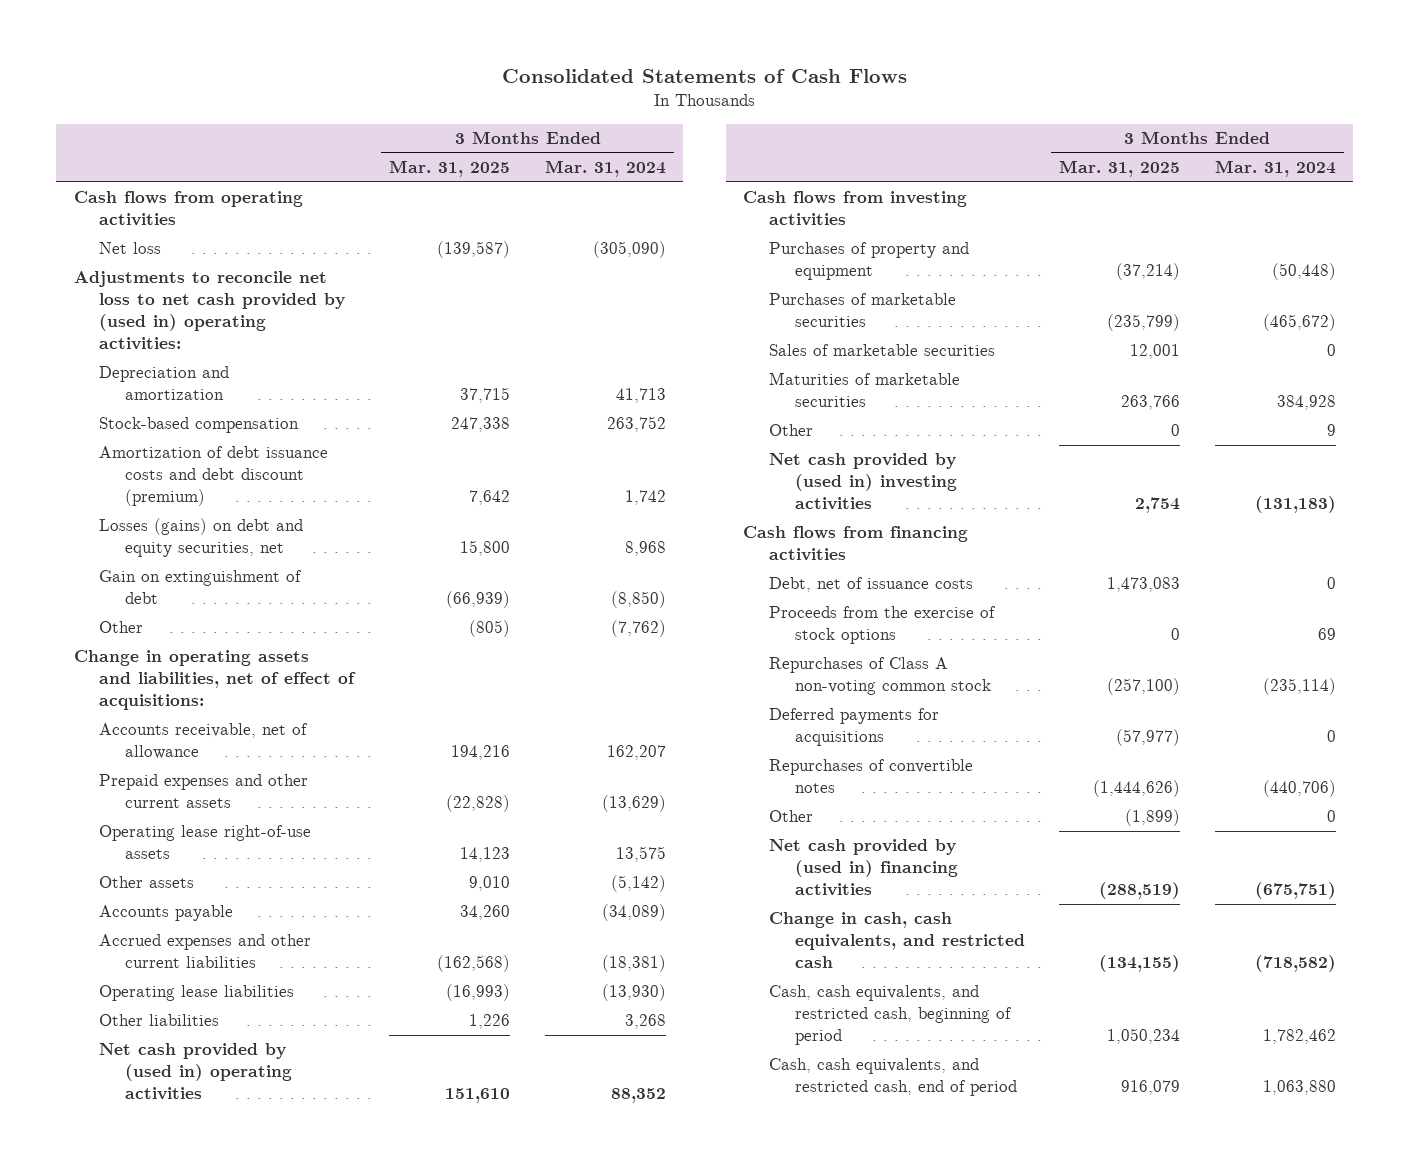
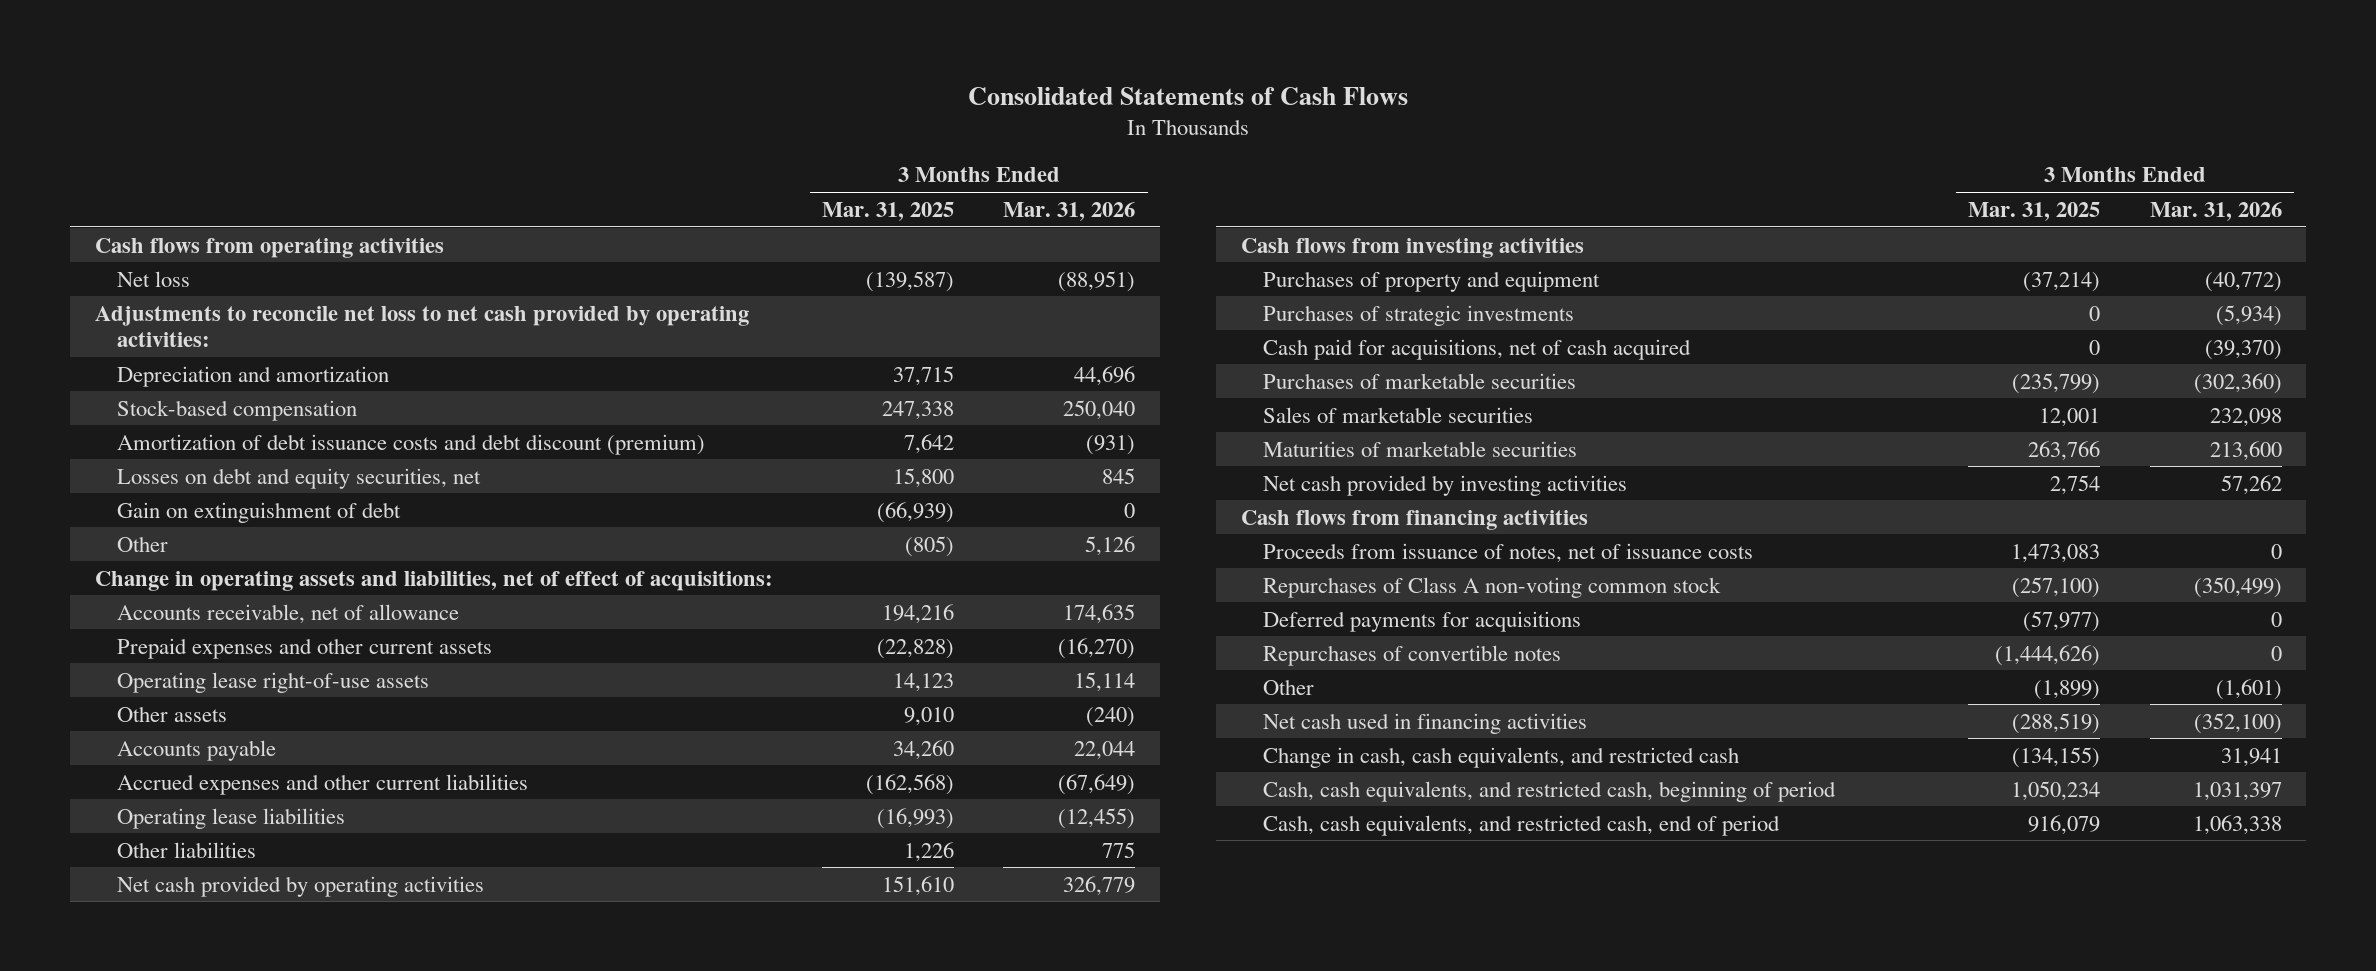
[544,160,666,178] Mar. 31, 2024 -> none
none -> [1003,201,1136,221] Mar. 31, 2026
[73,271,346,350] Adjustments to reconcile net loss to net cash provided by (used in) operating activities: -> [94,305,749,348] Adjustments to reconcile net loss to net cash provided by operating activities:
[99,518,304,558] Losses (gains) on debt and equity securities, net -> [117,467,482,489] Losses on debt and equity securities, net
[99,1043,293,1101] Net cash provided by (used in) operating activities -> [117,875,485,897] Net cash provided by operating activities
none -> [1263,304,1575,326] Purchases of strategic investments
none -> [1263,338,1692,360] Cash paid for acquisitions, net of cash acquired
[769,424,814,437] Other -> none
[769,453,957,511] Net cash provided by (used in) investing activities -> [1263,474,1628,496] Net cash provided by investing activities
[769,606,997,645] Proceeds from the exercise of stock options -> none
[769,577,974,593] Debt, net of issuance costs -> [1263,542,1754,563] Proceeds from issuance of notes, net of issuance costs
[769,839,958,897] Net cash provided by (used in) financing activities -> [1263,712,1588,734] Net cash used in financing activities

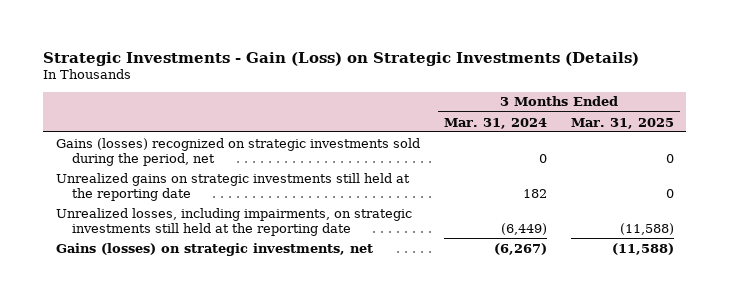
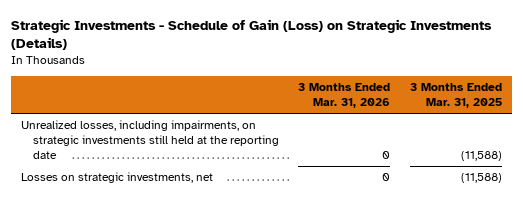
[43,51,640,66] Strategic Investments - Gain (Loss) on Strategic Investments (Details) -> [11,18,493,51] Strategic Investments - Schedule of Gain (Loss) on Strategic Investments (Details)
[443,117,547,129] Mar. 31, 2024 -> none
none -> [298,83,391,109] 3 Months Ended Mar. 31, 2026
[55,137,420,166] Gains (losses) recognized on strategic investments sold during the period, net -> none
[55,172,410,201] Unrealized gains on strategic investments still held at the reporting date -> none
[55,242,373,256] Gains (losses) on strategic investments, net -> [21,172,214,184] Losses on strategic investments, net

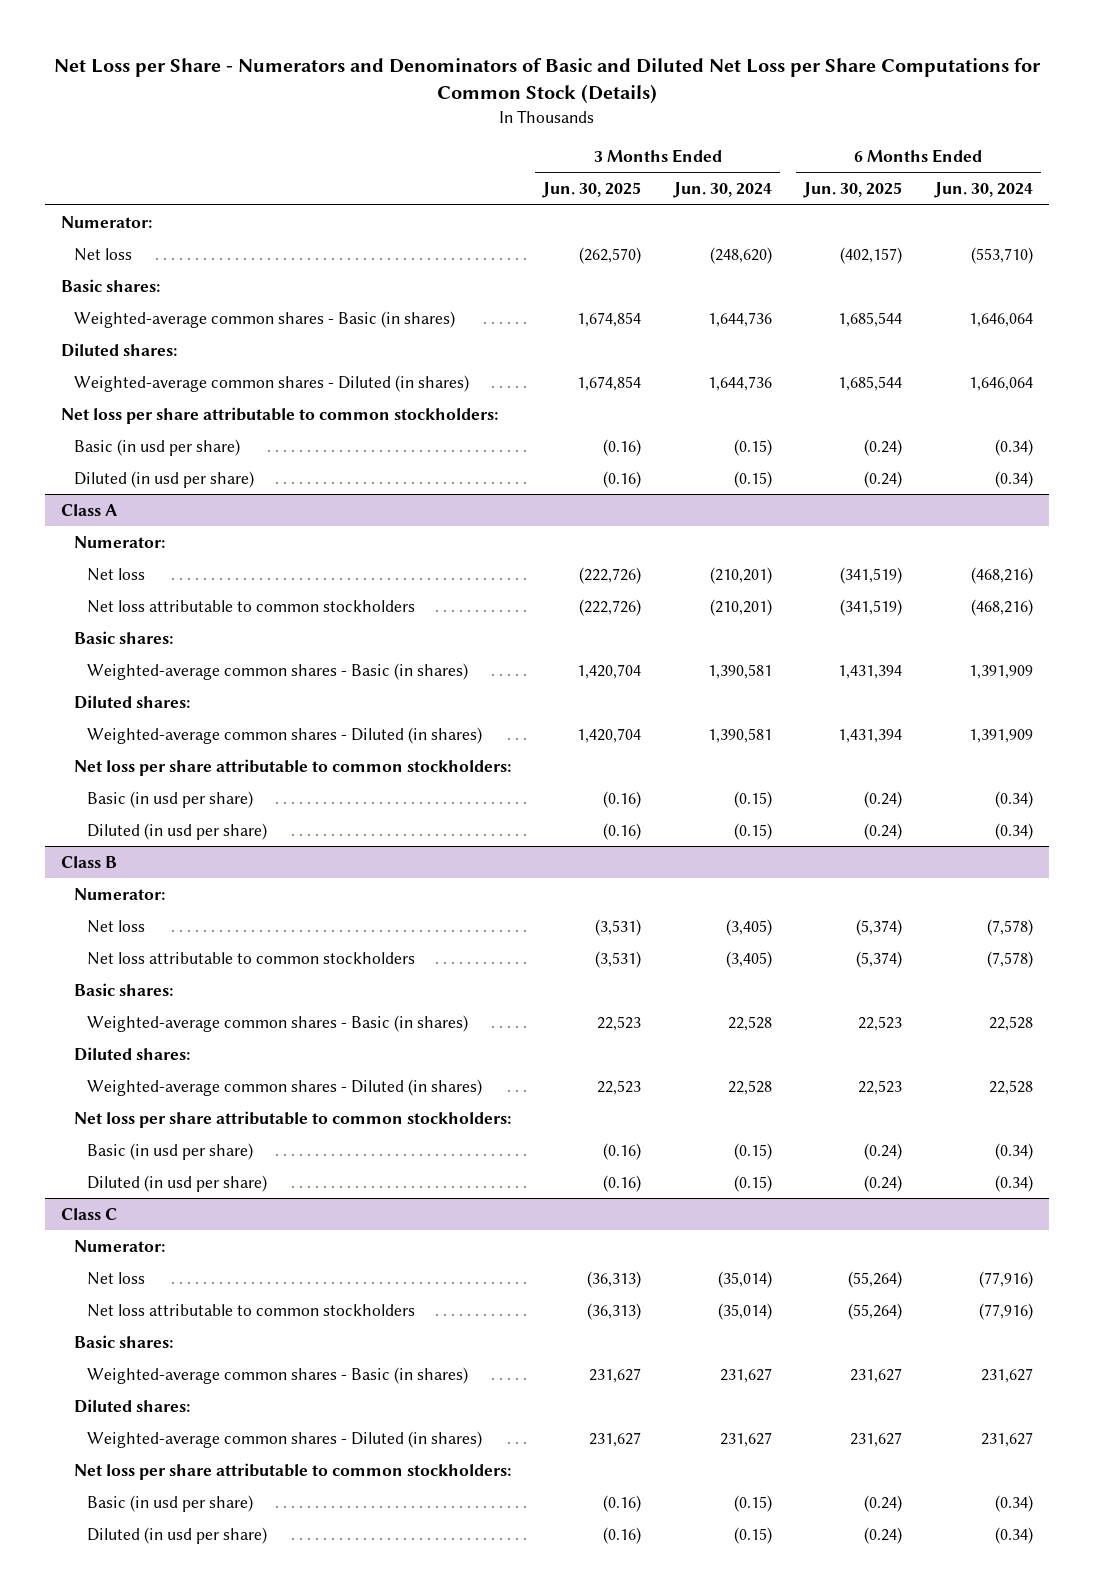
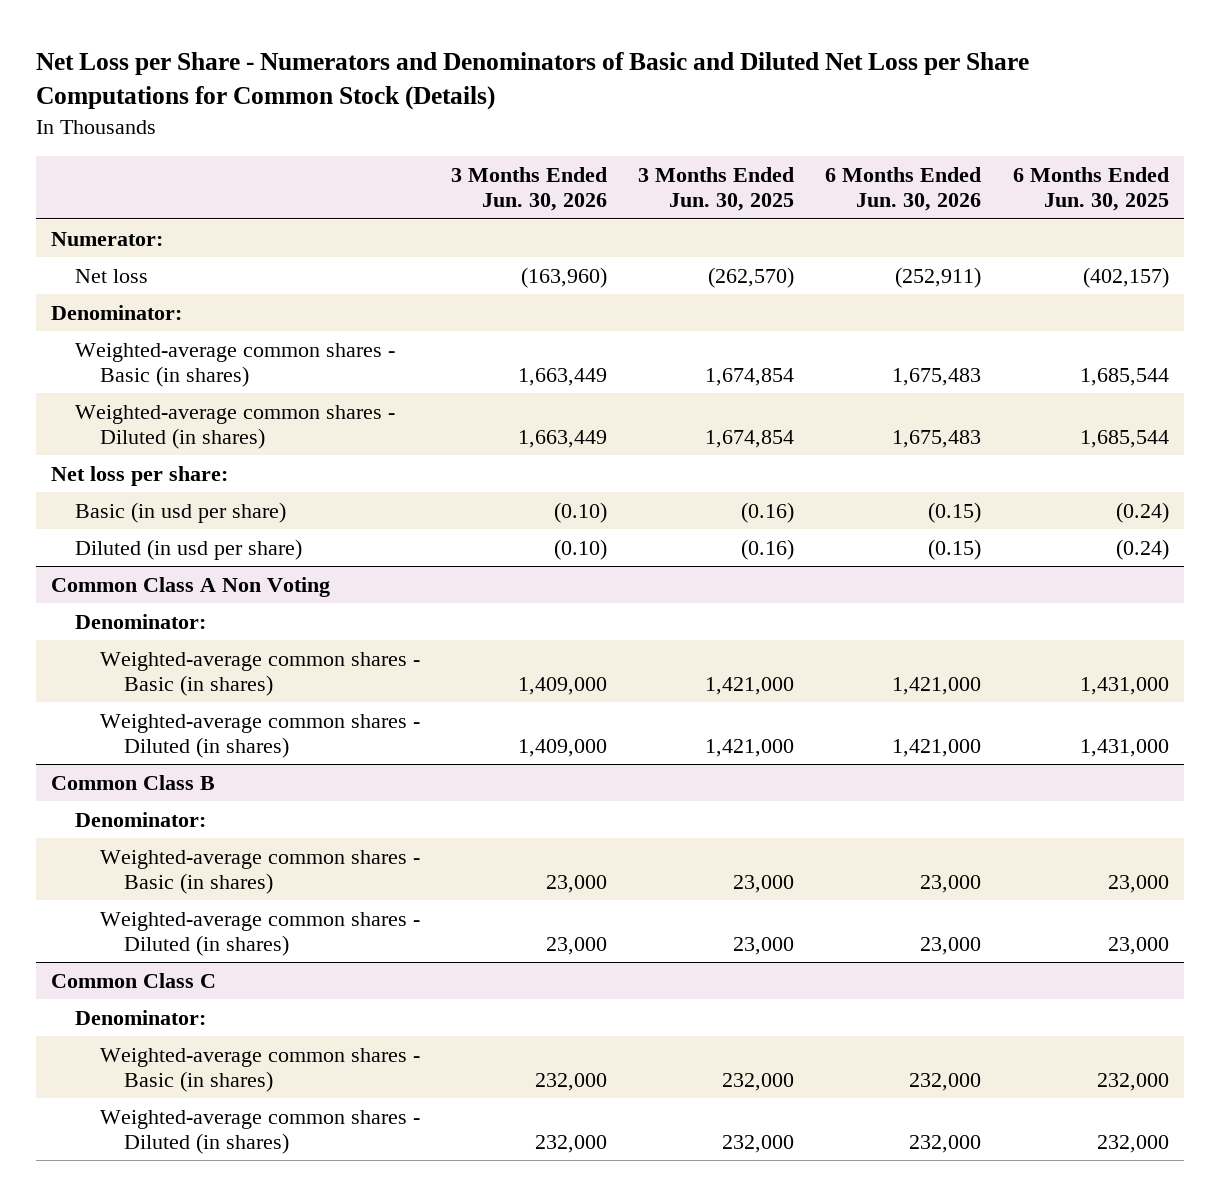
[672,182,772,199] Jun. 30, 2024 -> none
[933,182,1033,199] Jun. 30, 2024 -> none
none -> [450,166,607,212] 3 Months Ended Jun. 30, 2026
none -> [825,166,982,212] 6 Months Ended Jun. 30, 2026
[61,278,161,292] Basic shares: -> none
none -> [51,304,183,320] Denominator:
[61,342,178,357] Diluted shares: -> none
[74,438,241,456] Basic (in usd per share) -> none
[74,470,255,488] Diluted (in usd per share) -> none
[61,503,118,516] Class A -> none
[74,535,166,548] Numerator: -> none
[87,567,146,581] Net loss -> none
[87,599,416,613] Net loss attributable to common stockholders -> none
[74,630,174,644] Basic shares: -> none
[87,662,469,680] Weighted-average common shares - Basic (in shares) -> none
[74,694,191,709] Diluted shares: -> none
[87,726,483,744] Weighted-average common shares - Diluted (in shares) -> none
[74,758,512,776] Net loss per share attributable to common stockholders: -> none
[87,790,254,808] Basic (in usd per share) -> none
[87,822,268,840] Diluted (in usd per share) -> none
[61,855,118,868] Class B -> none
[74,887,166,900] Numerator: -> none
[87,919,146,933] Net loss -> none
[87,951,416,965] Net loss attributable to common stockholders -> none
[74,982,174,996] Basic shares: -> none
[87,1014,469,1032] Weighted-average common shares - Basic (in shares) -> none
[74,1046,191,1061] Diluted shares: -> none
[87,1078,483,1096] Weighted-average common shares - Diluted (in shares) -> none
[74,1110,512,1128] Net loss per share attributable to common stockholders: -> none
[87,1142,254,1160] Basic (in usd per share) -> none
[87,1174,268,1192] Diluted (in usd per share) -> none
[61,1207,118,1220] Class C -> none
[74,1239,166,1252] Numerator: -> none
[87,1271,146,1285] Net loss -> none
[87,1303,416,1317] Net loss attributable to common stockholders -> none
[74,1334,174,1348] Basic shares: -> none
[87,1366,469,1384] Weighted-average common shares - Basic (in shares) -> none
[74,1398,191,1413] Diluted shares: -> none
[87,1430,483,1448] Weighted-average common shares - Diluted (in shares) -> none
[74,1462,512,1480] Net loss per share attributable to common stockholders: -> none
[61,406,499,424] Net loss per share attributable to common stockholders: -> [51,465,229,486] Net loss per share:
none -> [51,576,331,597] Common Class A Non Voting
none -> [75,613,207,629] Denominator:
none -> [99,651,420,697] Weighted-average common shares - Basic (in shares)
none -> [99,713,420,759] Weighted-average common shares - Diluted (in shares)
none -> [51,774,216,790] Common Class B
none -> [75,811,207,827] Denominator:
none -> [99,849,420,895] Weighted-average common shares - Basic (in shares)
none -> [99,911,420,957] Weighted-average common shares - Diluted (in shares)
none -> [51,972,217,988] Common Class C
none -> [75,1009,207,1025] Denominator:
none -> [99,1047,420,1093] Weighted-average common shares - Basic (in shares)
none -> [99,1109,420,1155] Weighted-average common shares - Diluted (in shares)

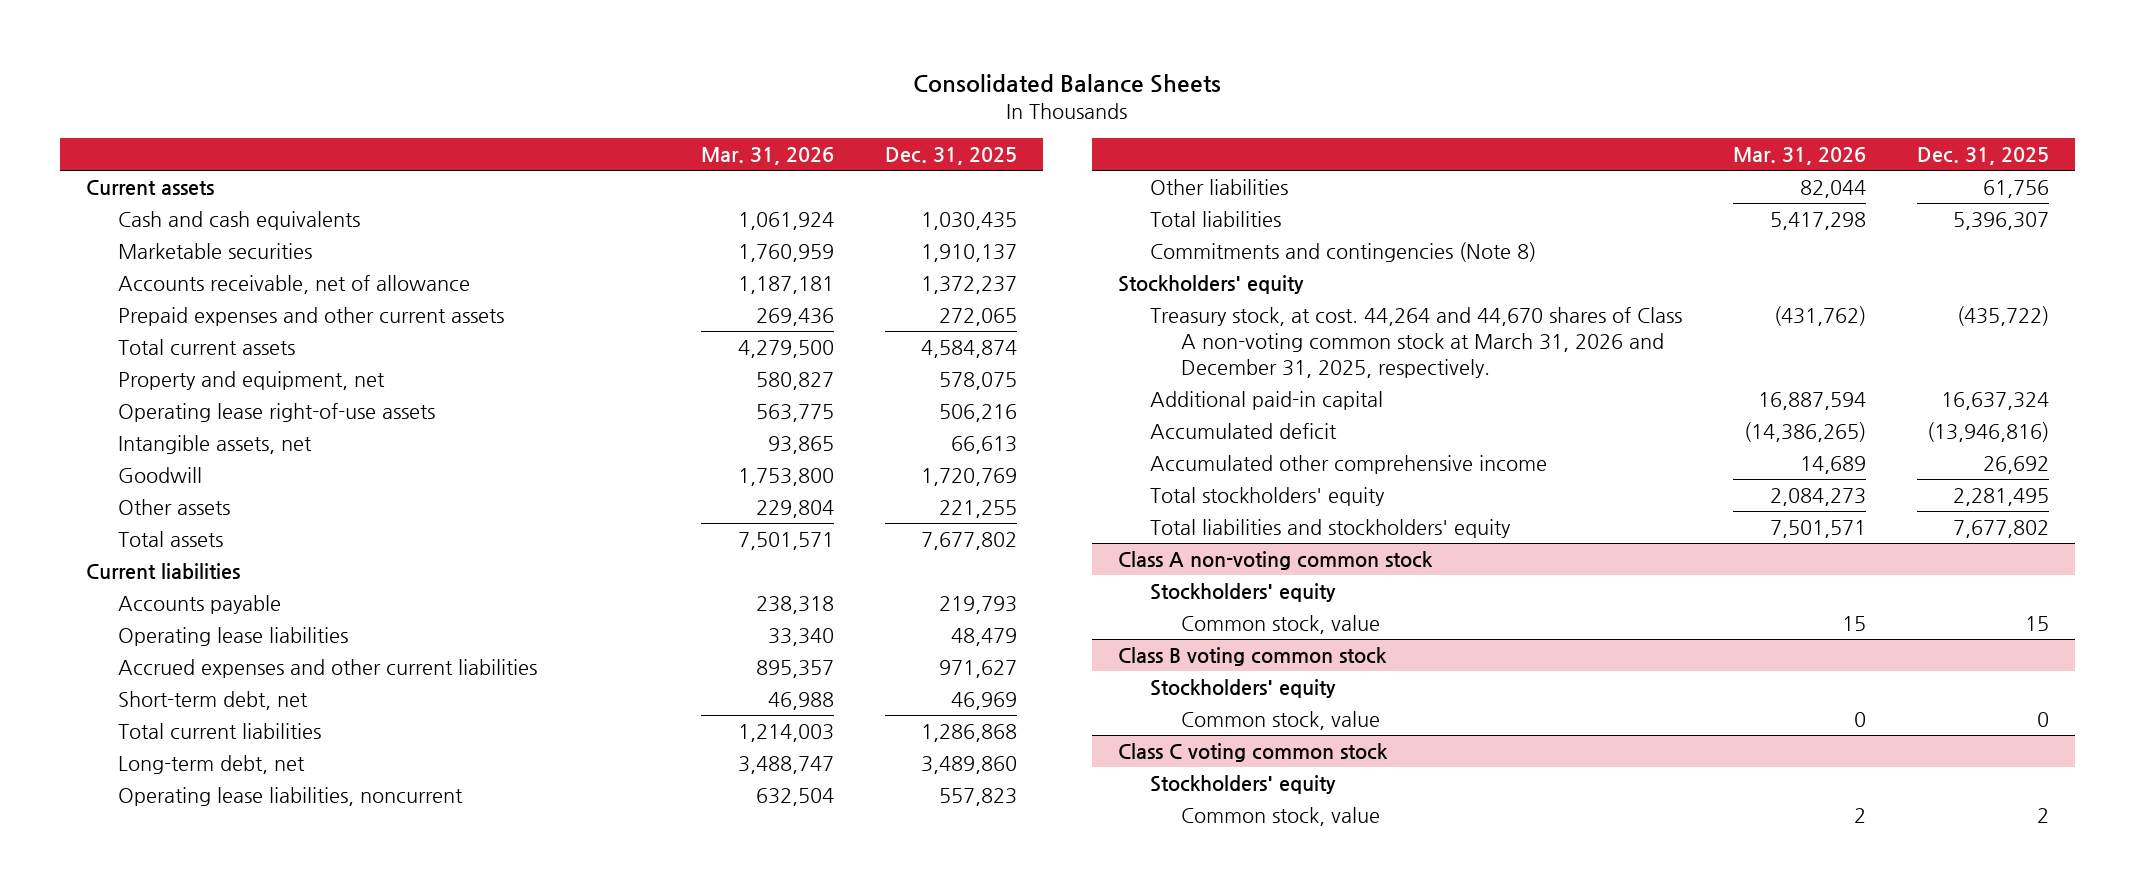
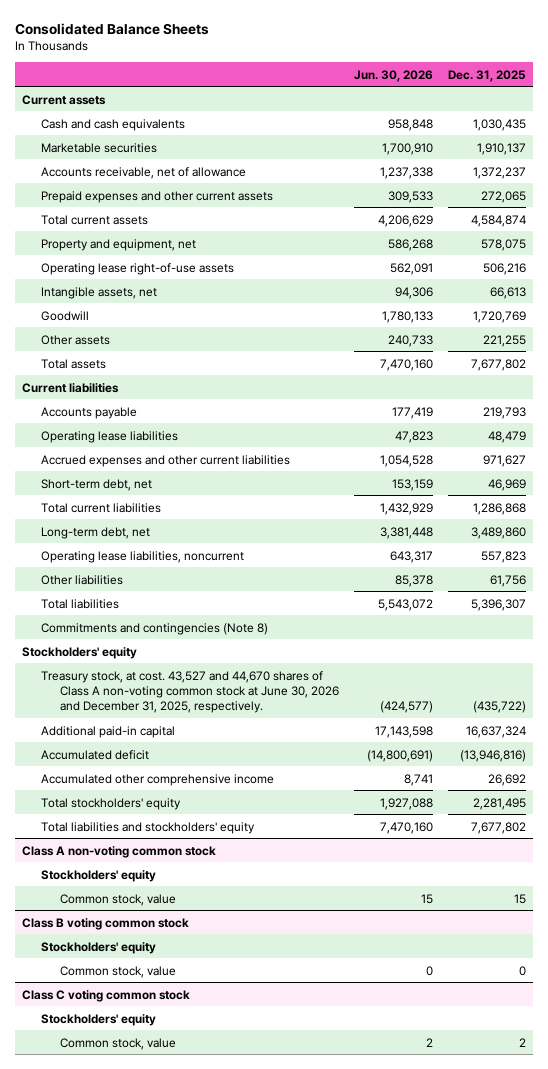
[700,147,834,166] Mar. 31, 2026 -> none
none -> [354,69,434,82] Jun. 30, 2026
[1149,306,1682,378] Treasury stock, at cost. 44,264 and 44,670 shares of Class A non-voting common stock at March 31, 2026 and December 31, 2025, respectively. -> [41,670,340,713] Treasury stock, at cost. 43,527 and 44,670 shares of Class A non-voting common stock at June 30, 2026 and December 31, 2025, respectively.

